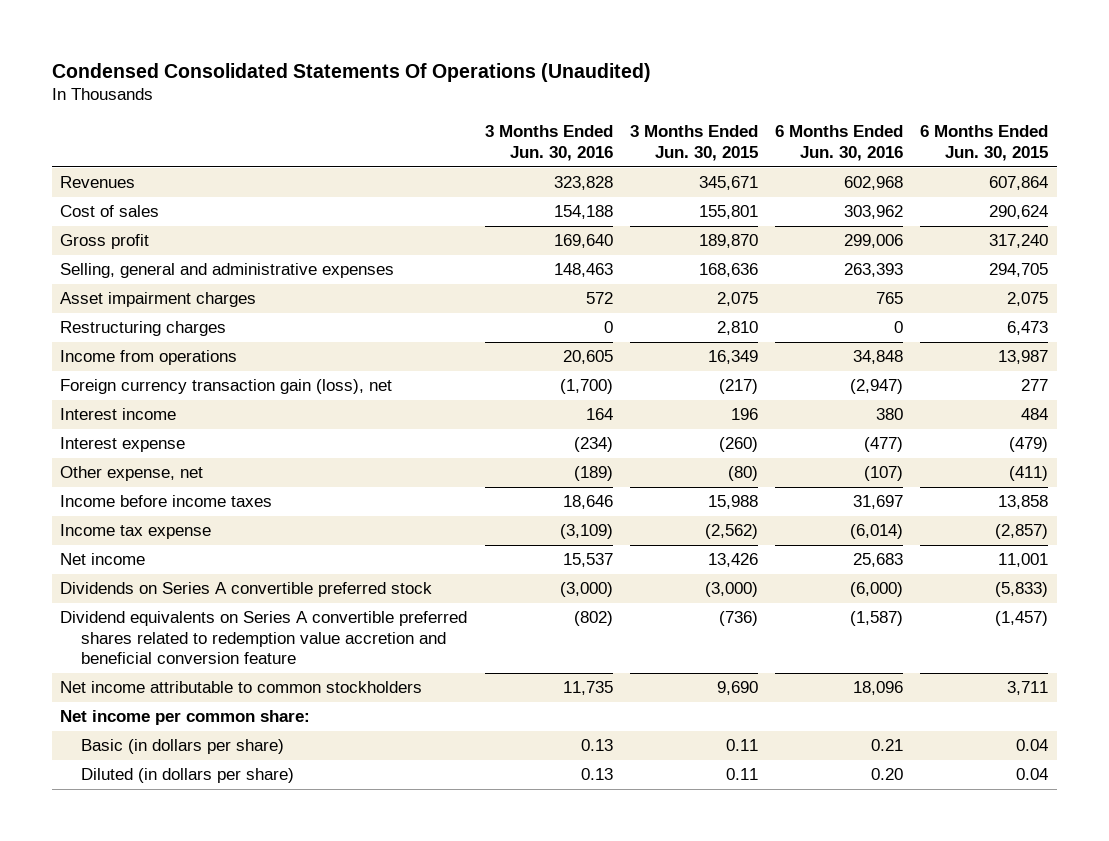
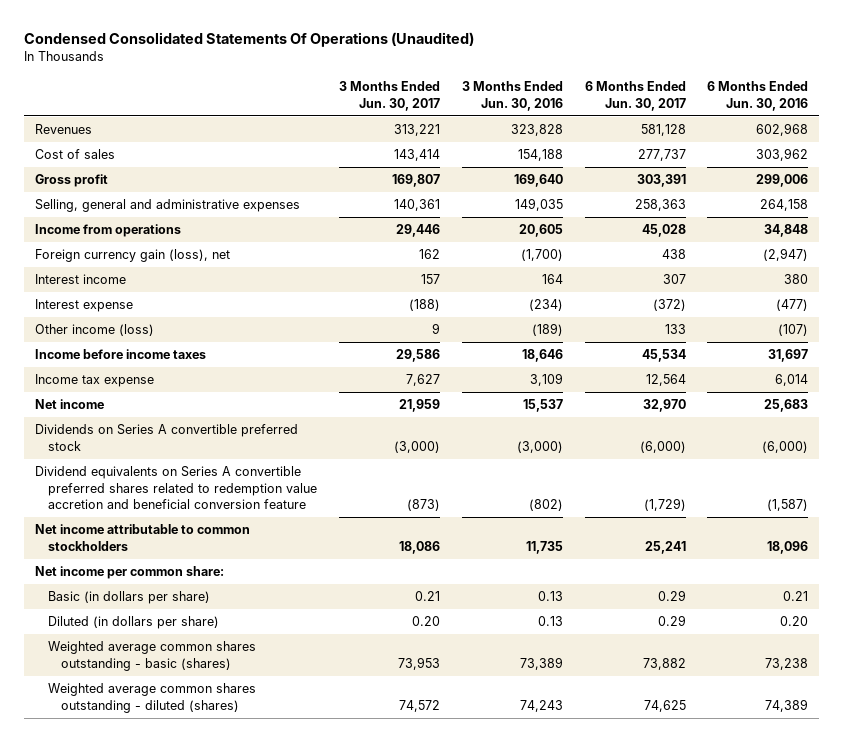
[629,125,758,162] 3 Months Ended Jun. 30, 2015 -> none
[920,125,1049,162] 6 Months Ended Jun. 30, 2015 -> none
none -> [338,81,440,111] 3 Months Ended Jun. 30, 2017
none -> [584,81,686,111] 6 Months Ended Jun. 30, 2017
[60,292,257,308] Asset impairment charges -> none
[60,321,227,337] Restructuring charges -> none
[553,263,613,278] 148,463 -> [514,198,563,212] 149,035
[844,263,904,278] 263,393 -> [760,199,809,212] 264,158
[60,379,393,395] Foreign currency transaction gain (loss), net -> [35,249,231,263] Foreign currency gain (loss), net
[60,466,204,482] Other expense, net -> [35,324,155,337] Other income (loss)
[559,524,613,540] (3,109) -> [529,373,563,387] 3,109
[850,524,904,540] (6,014) -> [775,374,809,387] 6,014
none -> [48,641,257,671] Weighted average common shares outstanding - basic (shares)
none -> [48,683,257,713] Weighted average common shares outstanding - diluted (shares)

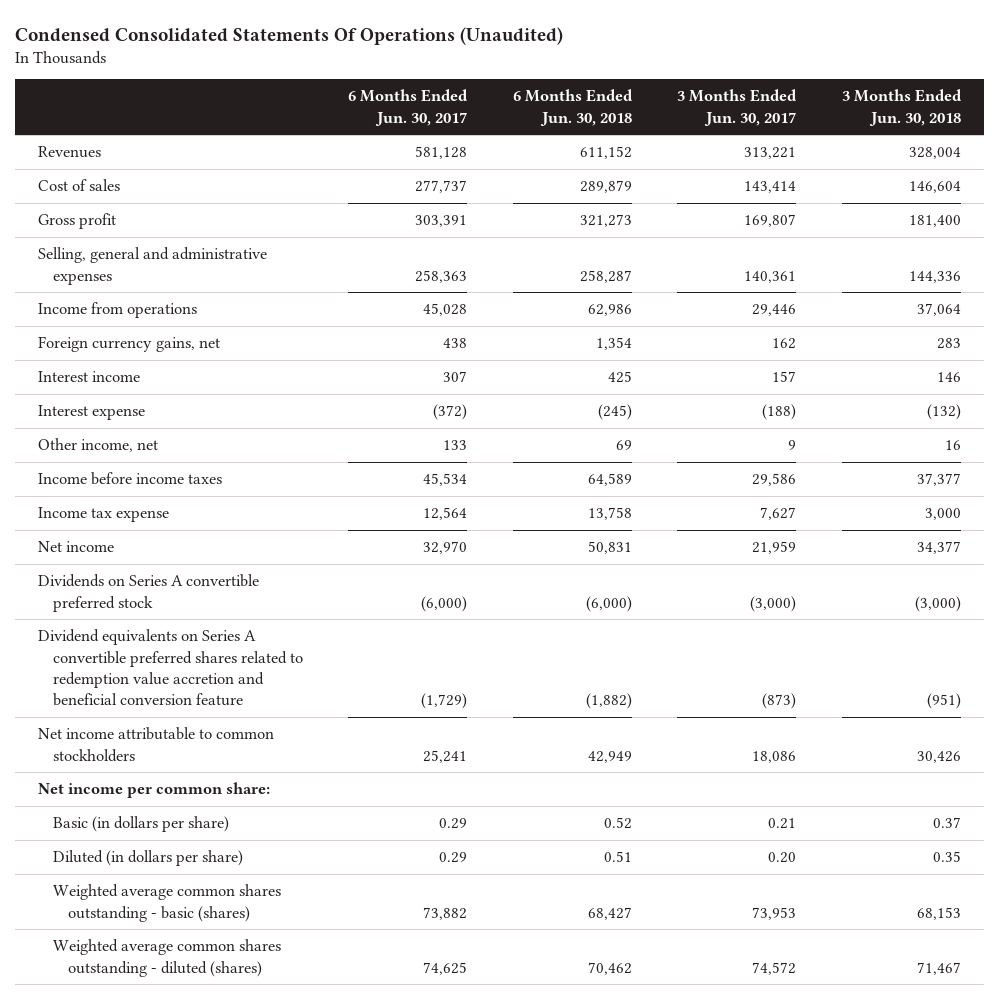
[461,81,563,111] 3 Months Ended Jun. 30, 2016 -> none
[707,81,809,111] 6 Months Ended Jun. 30, 2016 -> none
none -> [512,89,633,126] 6 Months Ended Jun. 30, 2018
none -> [842,89,963,126] 3 Months Ended Jun. 30, 2018
[35,249,231,263] Foreign currency gain (loss), net -> [37,336,220,353] Foreign currency gains, net
[35,324,155,337] Other income (loss) -> [37,438,158,453] Other income, net

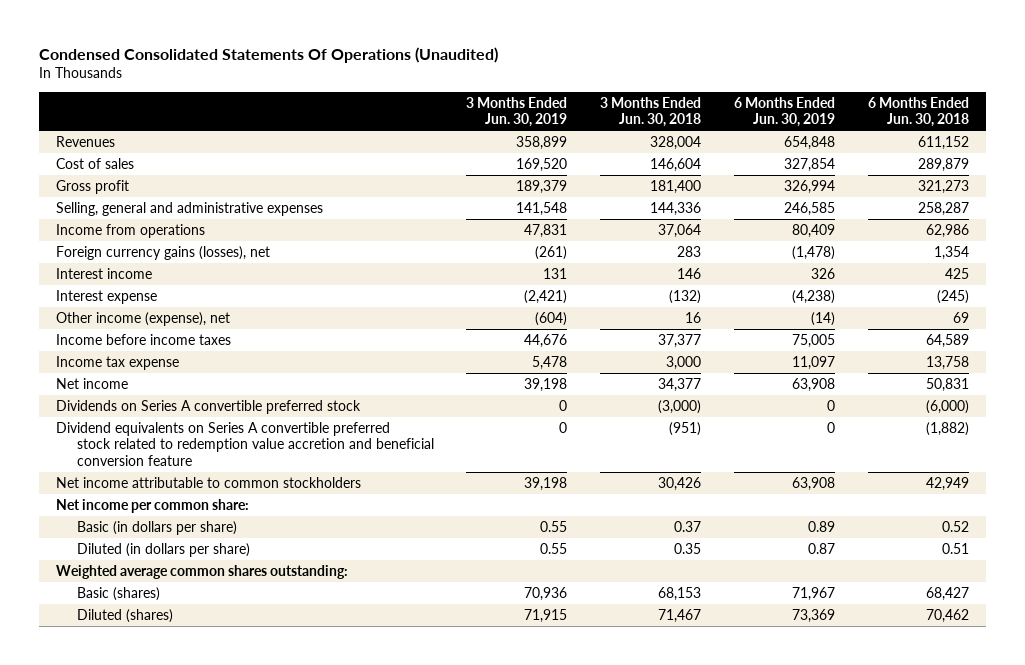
[348,89,469,126] 6 Months Ended Jun. 30, 2017 -> none
[677,89,798,126] 3 Months Ended Jun. 30, 2017 -> none
none -> [466,96,568,128] 3 Months Ended Jun. 30, 2019
none -> [734,96,836,128] 6 Months Ended Jun. 30, 2019
[37,336,220,353] Foreign currency gains, net -> [55,245,270,260] Foreign currency gains (losses), net
[37,438,158,453] Other income, net -> [55,311,230,326] Other income (expense), net
[37,629,303,707] Dividend equivalents on Series A convertible preferred shares related to redemption value accretion and beneficial conversion feature -> [55,421,434,466] Dividend equivalents on Series A convertible preferred stock related to redemption value accretion and beneficial conversion feature
none -> [55,564,348,579] Weighted average common shares outstanding:
[52,884,281,922] Weighted average common shares outstanding - basic (shares) -> [76,586,160,601] Basic (shares)
[52,939,281,977] Weighted average common shares outstanding - diluted (shares) -> [76,608,173,623] Diluted (shares)

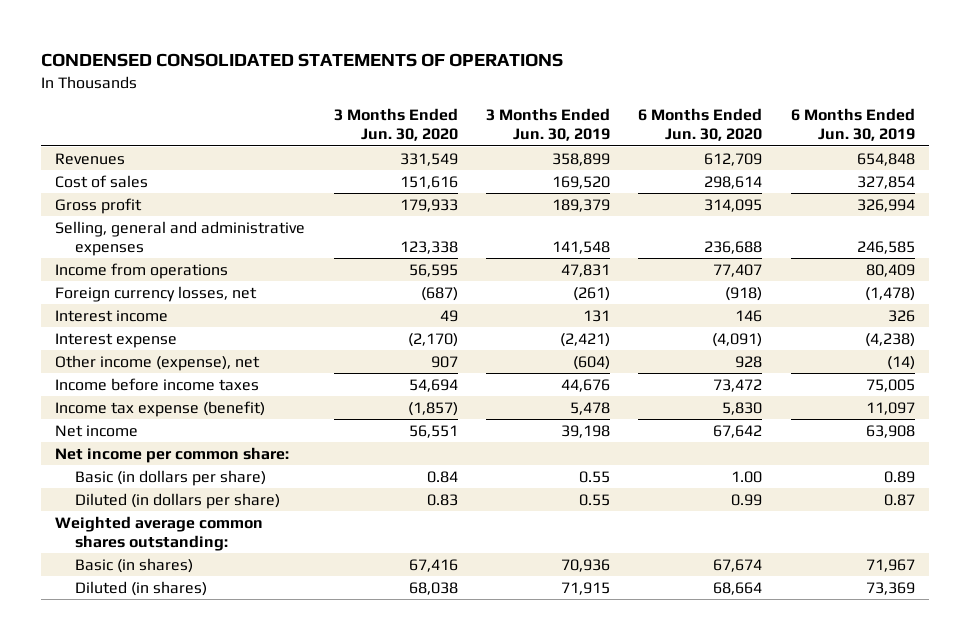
[39,47,499,64] Condensed Consolidated Statements Of Operations (Unaudited) -> [41,53,564,68] CONDENSED CONSOLIDATED STATEMENTS OF OPERATIONS
[600,96,702,128] 3 Months Ended Jun. 30, 2018 -> none
[868,96,970,128] 6 Months Ended Jun. 30, 2018 -> none
none -> [333,108,458,142] 3 Months Ended Jun. 30, 2020
none -> [638,108,763,142] 6 Months Ended Jun. 30, 2020
[55,245,270,260] Foreign currency gains (losses), net -> [55,285,258,302] Foreign currency losses, net
[55,355,179,370] Income tax expense -> [55,400,266,417] Income tax expense (benefit)
[55,399,361,414] Dividends on Series A convertible preferred stock -> none
[55,421,434,466] Dividend equivalents on Series A convertible preferred stock related to redemption value accretion and beneficial conversion feature -> none
[55,476,361,488] Net income attributable to common stockholders -> none
[76,586,160,601] Basic (shares) -> [75,557,194,573] Basic (in shares)
[76,608,173,623] Diluted (shares) -> [75,580,208,596] Diluted (in shares)

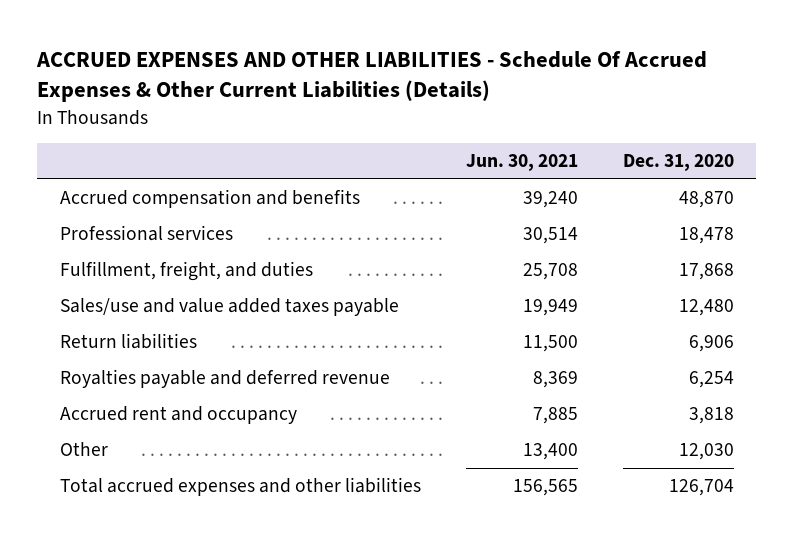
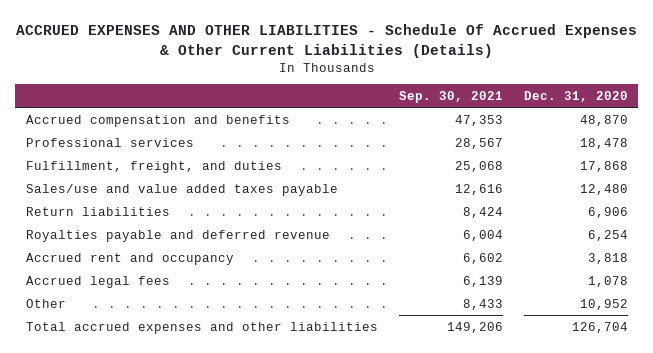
[465,154,578,172] Jun. 30, 2021 -> none
none -> [398,90,503,103] Sep. 30, 2021
none -> [25,275,170,288] Accrued legal fees
[678,443,734,461] 12,030 -> [579,298,628,310] 10,952

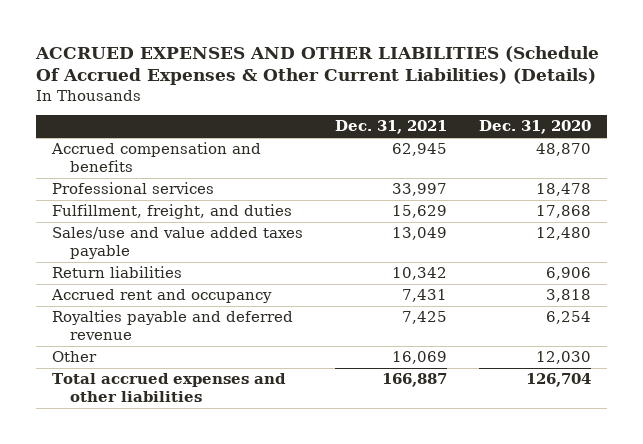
[15,23,637,58] ACCRUED EXPENSES AND OTHER LIABILITIES - Schedule Of Accrued Expenses & Other Current Liabilities (Details) -> [35,45,600,86] ACCRUED EXPENSES AND OTHER LIABILITIES (Schedule Of Accrued Expenses & Other Current Liabilities) (Details)
[398,90,503,103] Sep. 30, 2021 -> none
none -> [334,120,447,135] Dec. 31, 2021
[25,275,170,288] Accrued legal fees -> none
[25,229,330,242] Royalties payable and deferred revenue -> [52,310,294,341] Royalties payable and deferred revenue
[579,298,628,310] 10,952 -> [535,351,591,365] 12,030

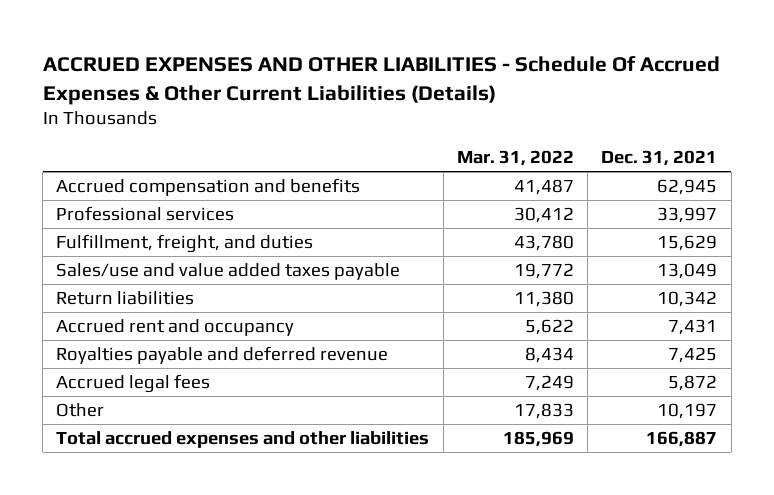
[35,45,600,86] ACCRUED EXPENSES AND OTHER LIABILITIES (Schedule Of Accrued Expenses & Other Current Liabilities) (Details) -> [42,56,720,105] ACCRUED EXPENSES AND OTHER LIABILITIES - Schedule Of Accrued Expenses & Other Current Liabilities (Details)
[478,120,591,135] Dec. 31, 2020 -> none
none -> [456,149,574,166] Mar. 31, 2022
none -> [56,374,211,394] Accrued legal fees
[391,351,447,365] 16,069 -> [657,403,718,420] 10,197

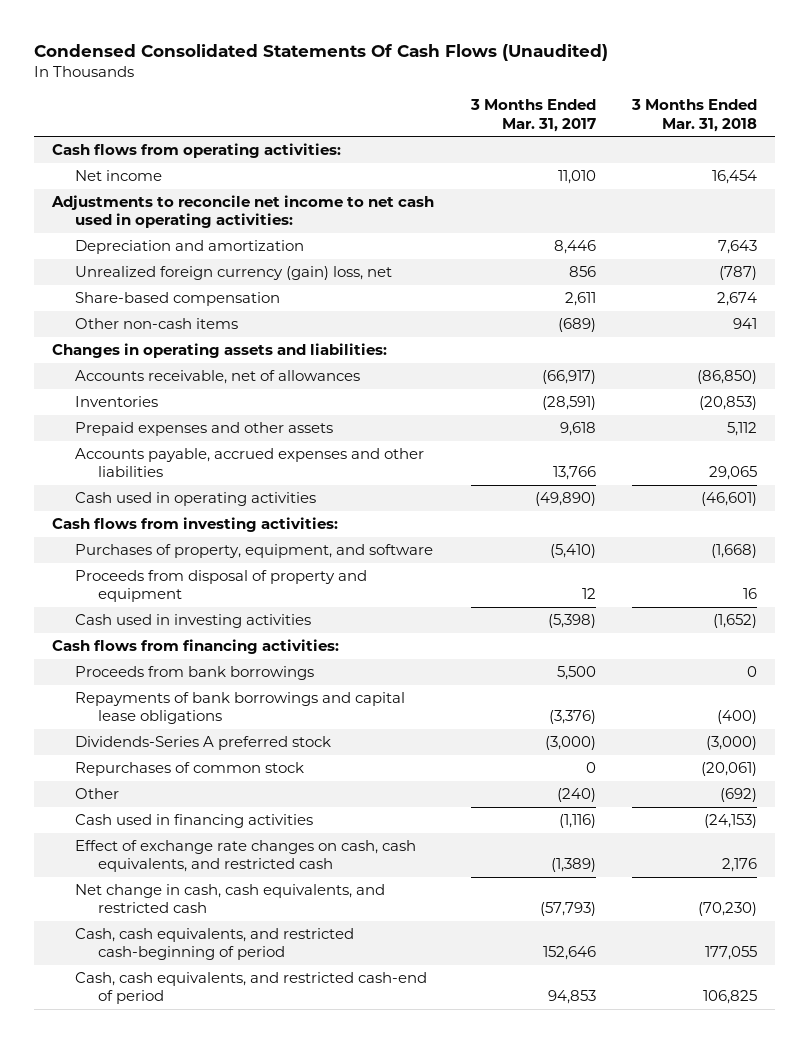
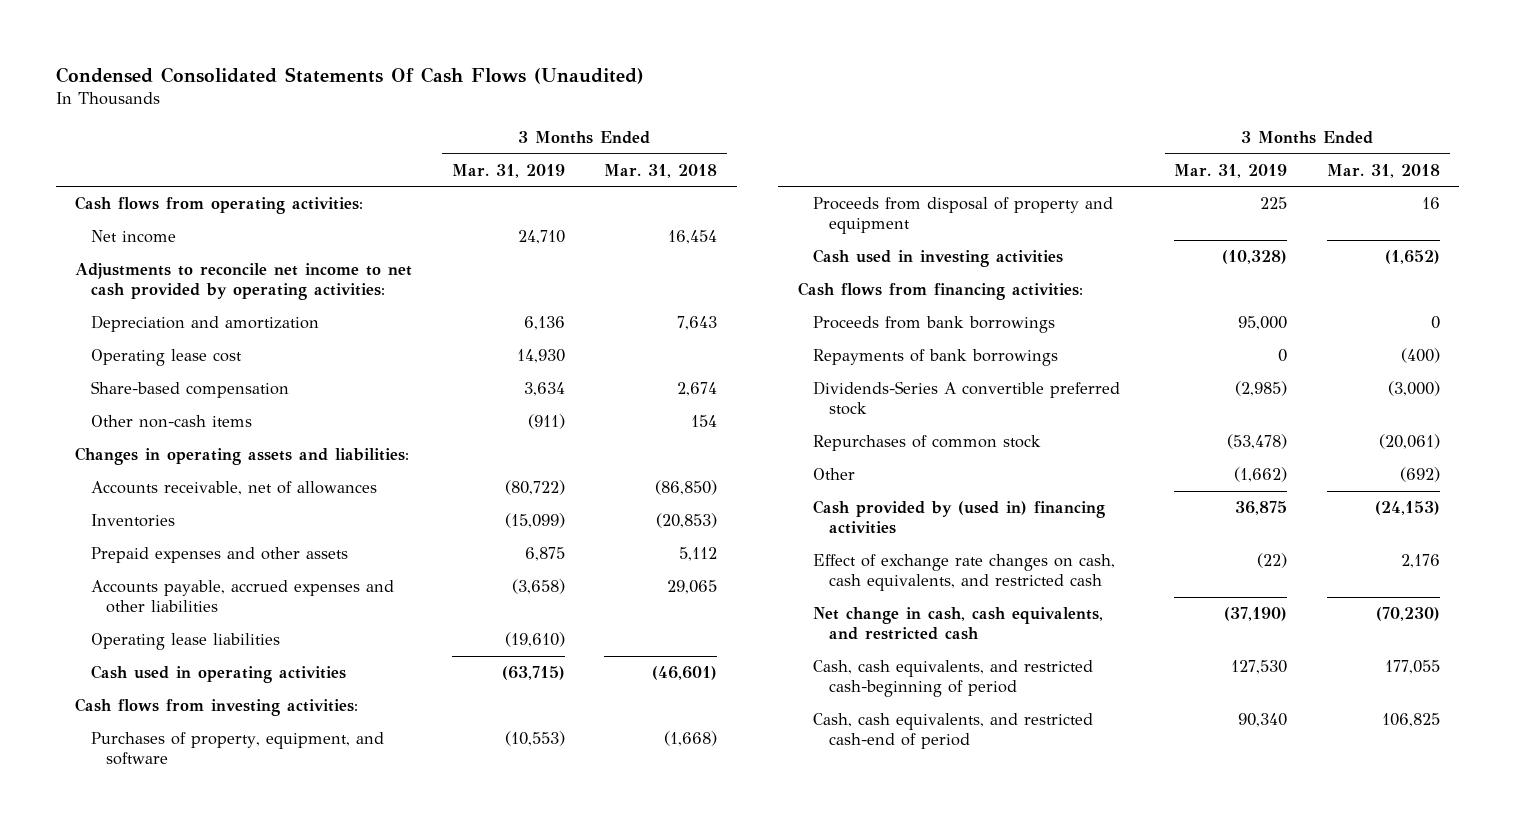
[469,99,596,132] 3 Months Ended Mar. 31, 2017 -> none
none -> [451,163,565,178] Mar. 31, 2019
[51,195,435,229] Adjustments to reconcile net income to net cash used in operating activities: -> [75,263,413,301] Adjustments to reconcile net income to net cash provided by operating activities:
[75,266,393,281] Unrealized foreign currency (gain) loss, net -> none
none -> [90,349,242,367] Operating lease cost
[733,318,758,330] 941 -> [690,415,717,428] 154
none -> [90,633,280,651] Operating lease liabilities
[75,692,406,725] Repayments of bank borrowings and capital lease obligations -> [813,349,1059,367] Repayments of bank borrowings
[75,736,332,751] Dividends-Series A preferred stock -> [813,381,1121,416] Dividends-Series A convertible preferred stock
[75,814,314,829] Cash used in financing activities -> [813,500,1106,535] Cash provided by (used in) financing activities

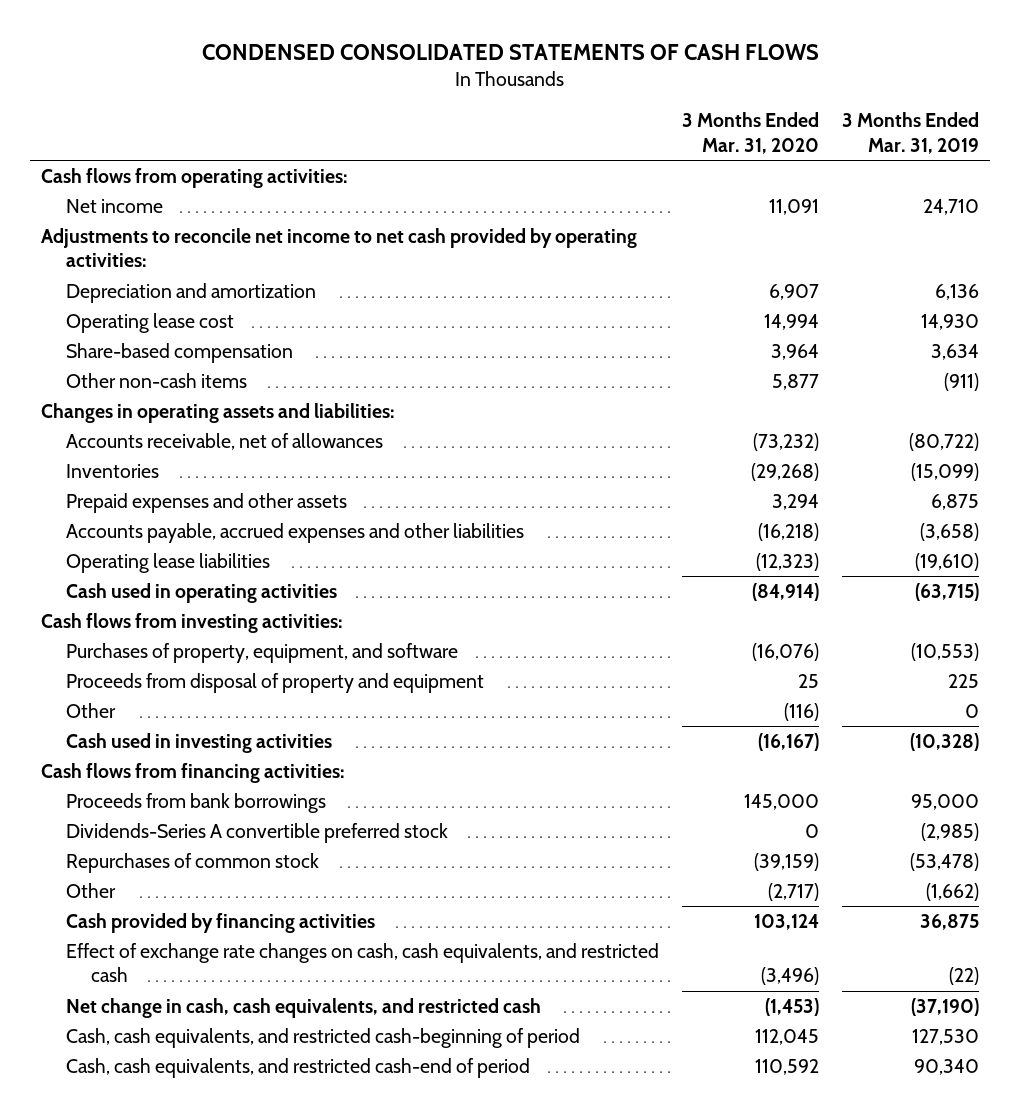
[55,66,644,84] Condensed Consolidated Statements Of Cash Flows (Unaudited) -> [201,43,819,60] CONDENSED CONSOLIDATED STATEMENTS OF CASH FLOWS
[603,163,717,178] Mar. 31, 2018 -> none
none -> [681,112,819,154] 3 Months Ended Mar. 31, 2020
none -> [66,702,117,718] Other
[813,349,1059,367] Repayments of bank borrowings -> none
[813,500,1106,535] Cash provided by (used in) financing activities -> [66,912,376,933] Cash provided by financing activities

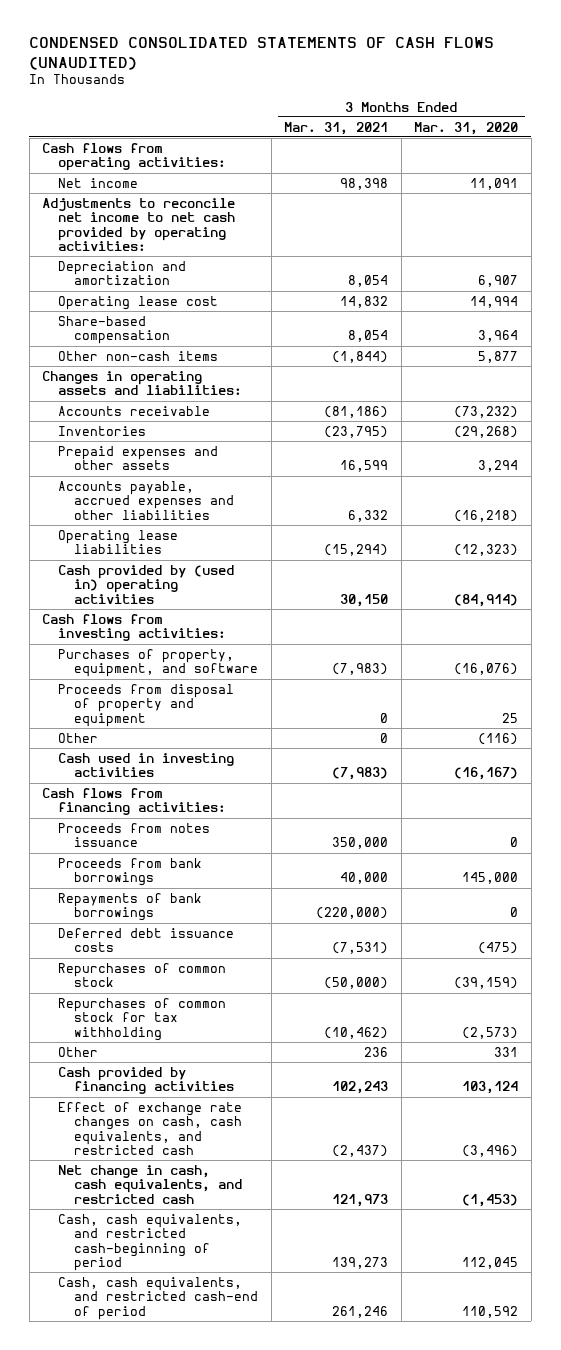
[201,43,819,60] CONDENSED CONSOLIDATED STATEMENTS OF CASH FLOWS -> [29,37,495,70] CONDENSED CONSOLIDATED STATEMENTS OF CASH FLOWS (UNAUDITED)
[841,112,979,154] 3 Months Ended Mar. 31, 2019 -> none
none -> [284,121,389,135] Mar. 31, 2021
[66,432,384,450] Accounts receivable, net of allowances -> [58,405,211,416] Accounts receivable
[66,582,338,603] Cash used in operating activities -> [58,564,235,604] Cash provided by (used in) operating activities
none -> [58,822,211,848] Proceeds from notes issuance
[66,822,449,843] Dividends-Series A convertible preferred stock -> none
none -> [58,892,203,922] Repayments of bank borrowings
none -> [58,927,235,953] Deferred debt issuance costs
none -> [58,997,227,1041] Repurchases of common stock for tax withholding
[767,882,819,901] (2,717) -> [494,1046,519,1057] 331

